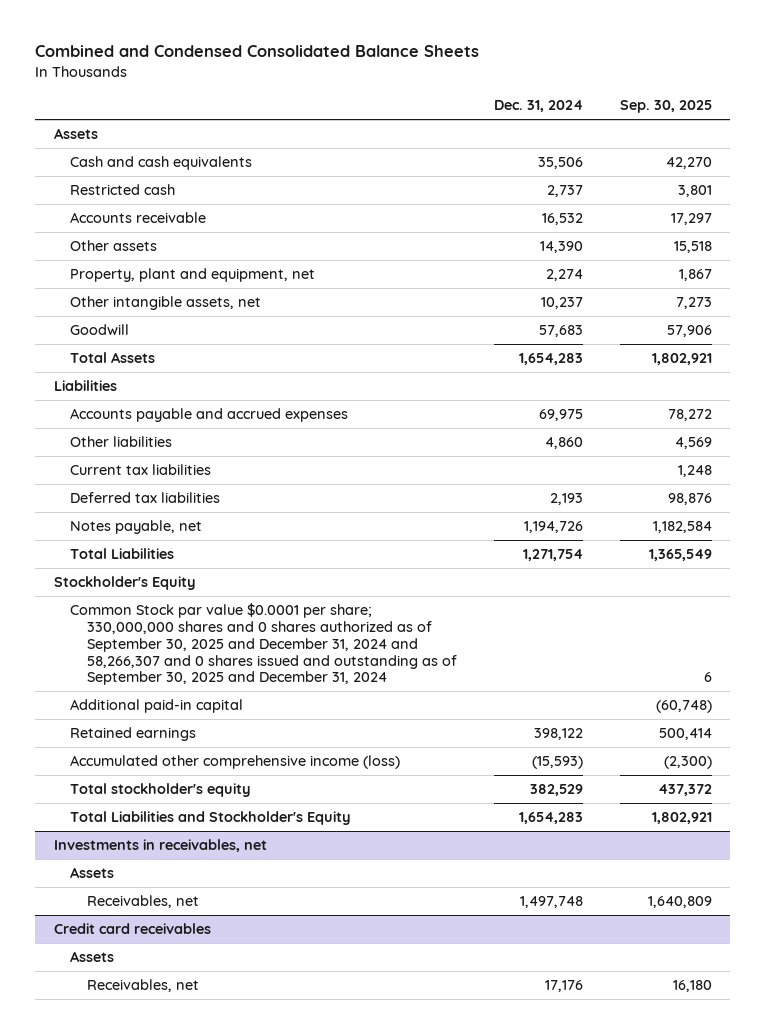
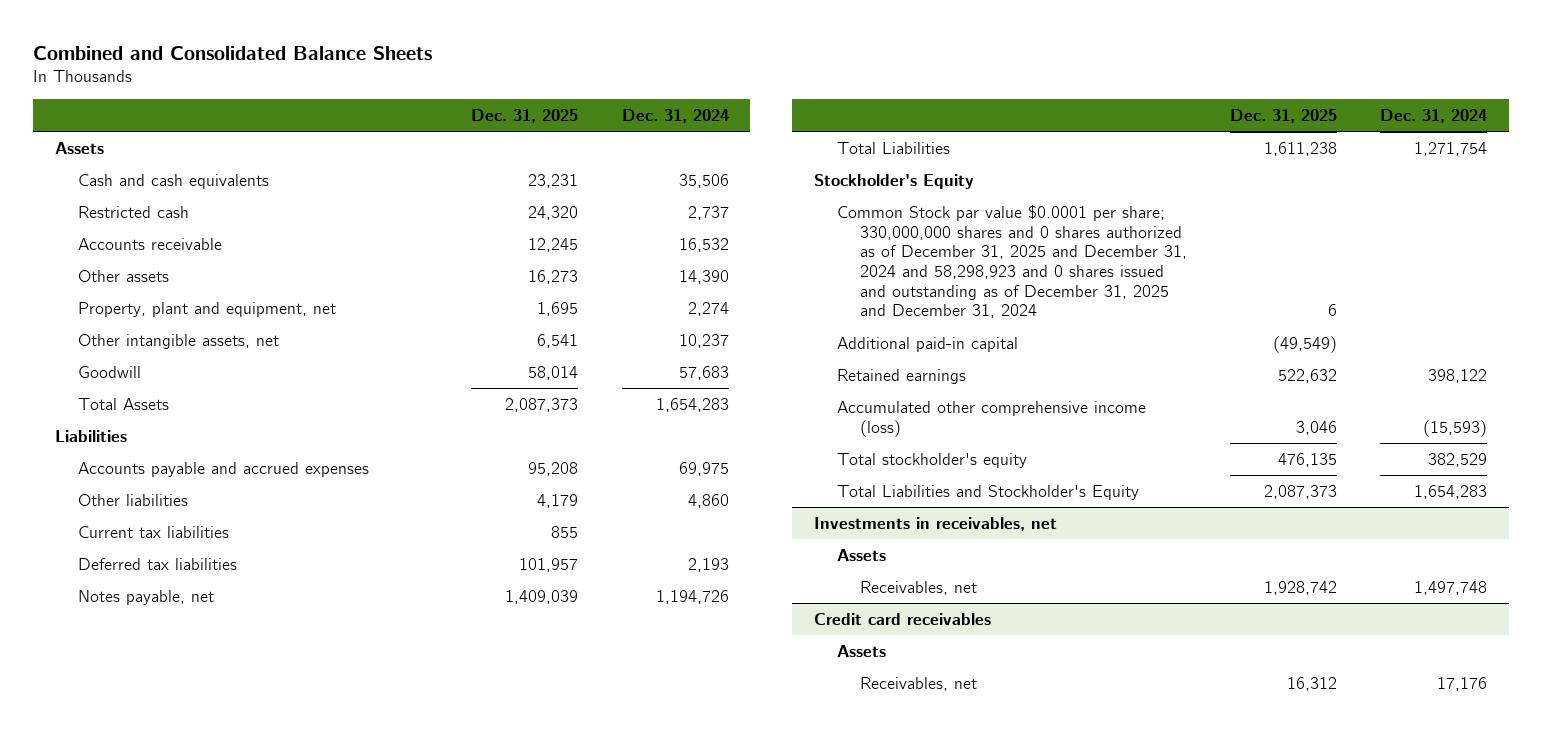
[35,45,480,58] Combined and Condensed Consolidated Balance Sheets -> [33,45,433,60] Combined and Consolidated Balance Sheets
[619,100,712,114] Sep. 30, 2025 -> none
none -> [471,109,579,124] Dec. 31, 2025
[70,603,457,686] Common Stock par value $0.0001 per share; 330,000,000 shares and 0 shares authorized as of September 30, 2025 and December 31, 2024 and 58,266,307 and 0 shares issued and outstanding as of September 30, 2025 and December 31, 2024 -> [837,204,1188,319] Common Stock par value $0.0001 per share; 330,000,000 shares and 0 shares authorized as of December 31, 2025 and December 31, 2024 and 58,298,923 and 0 shares issued and outstanding as of December 31, 2025 and December 31, 2024

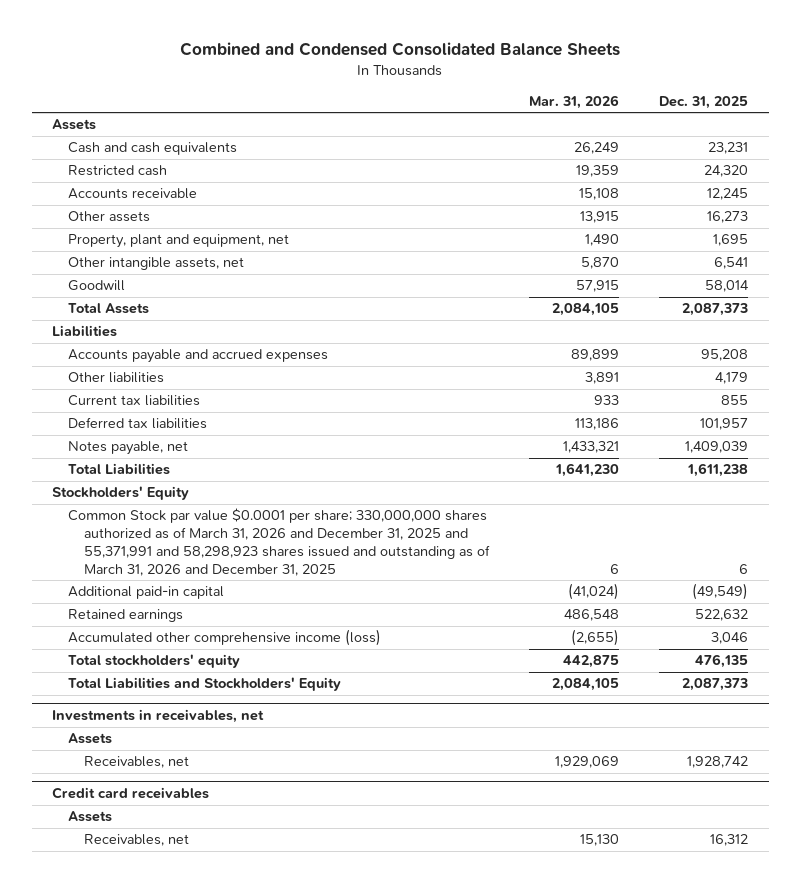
[33,45,433,60] Combined and Consolidated Balance Sheets -> [180,41,621,56] Combined and Condensed Consolidated Balance Sheets
[621,109,729,124] Dec. 31, 2024 -> none
none -> [528,95,619,110] Mar. 31, 2026
[813,173,974,189] Stockholder's Equity -> [52,486,190,501] Stockholders' Equity
[837,204,1188,319] Common Stock par value $0.0001 per share; 330,000,000 shares and 0 shares authorized as of December 31, 2025 and December 31, 2024 and 58,298,923 and 0 shares issued and outstanding as of December 31, 2025 and December 31, 2024 -> [67,508,490,576] Common Stock par value $0.0001 per share; 330,000,000 shares authorized as of March 31, 2026 and December 31, 2025 and 55,371,991 and 58,298,923 shares issued and outstanding as of March 31, 2026 and December 31, 2025
[837,452,1028,468] Total stockholder's equity -> [67,654,240,669] Total stockholders' equity
[837,484,1140,500] Total Liabilities and Stockholder's Equity -> [67,677,341,692] Total Liabilities and Stockholders' Equity

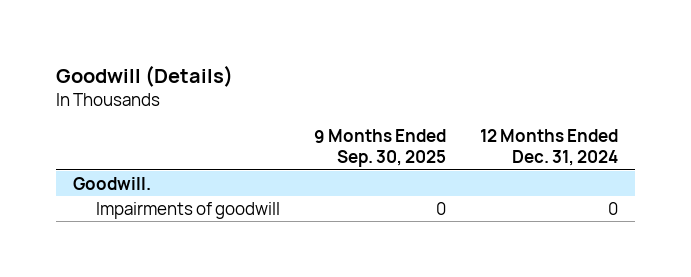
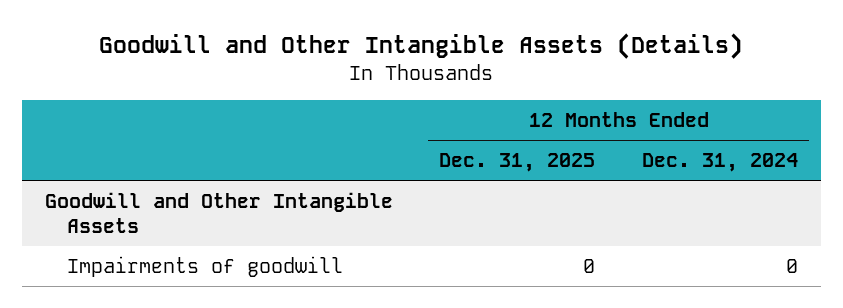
[56,64,234,87] Goodwill (Details) -> [99,32,744,59] Goodwill and Other Intangible Assets (Details)
[314,129,447,168] 9 Months Ended Sep. 30, 2025 -> none
none -> [439,153,596,173] Dec. 31, 2025
[73,176,152,190] Goodwill. -> [45,192,394,234] Goodwill and Other Intangible Assets

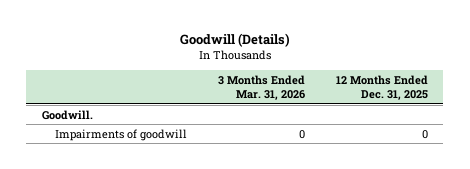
[99,32,744,59] Goodwill and Other Intangible Assets (Details) -> [179,32,290,47] Goodwill (Details)
[641,153,798,173] Dec. 31, 2024 -> none
none -> [217,74,305,101] 3 Months Ended Mar. 31, 2026
[45,192,394,234] Goodwill and Other Intangible Assets -> [41,109,93,120] Goodwill.

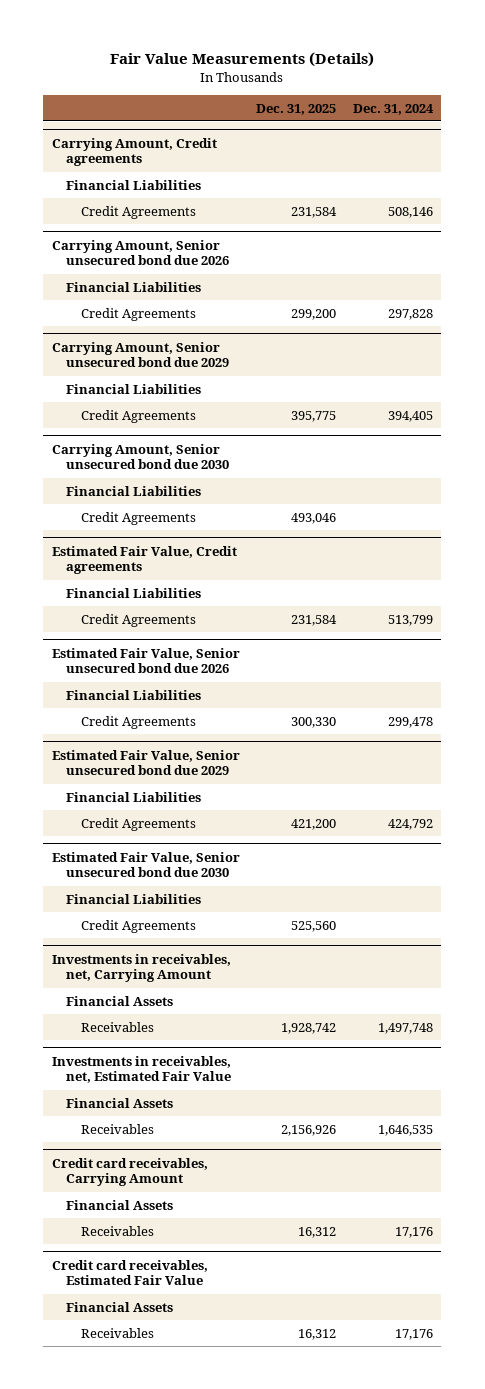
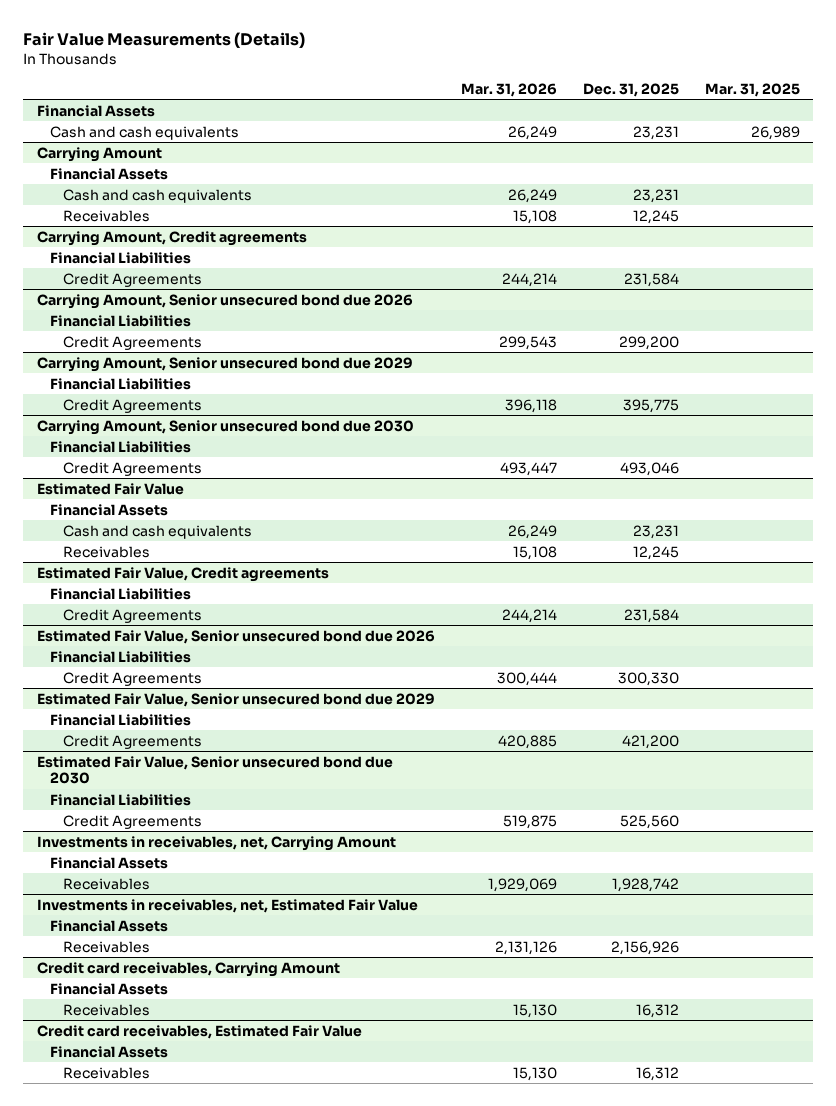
[353,103,435,115] Dec. 31, 2024 -> none
none -> [460,82,557,97] Mar. 31, 2026
none -> [704,82,800,97] Mar. 31, 2025
none -> [36,104,155,117] Financial Assets
none -> [49,125,239,140] Cash and cash equivalents
none -> [36,146,162,162] Carrying Amount
none -> [49,167,168,180] Financial Assets
none -> [63,188,253,203] Cash and cash equivalents
none -> [63,209,151,222] Receivables
none -> [36,482,184,495] Estimated Fair Value
none -> [49,503,168,516] Financial Assets
none -> [63,524,253,539] Cash and cash equivalents
none -> [63,545,151,558] Receivables

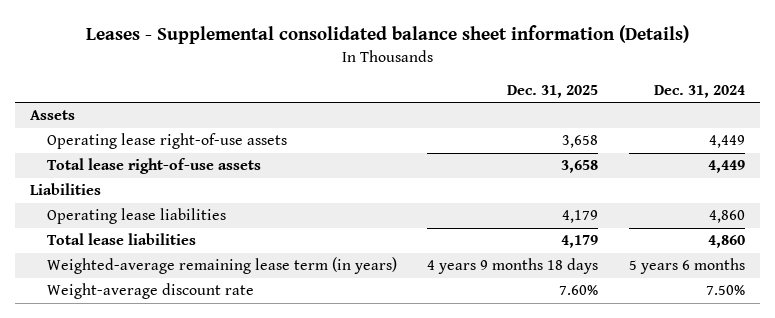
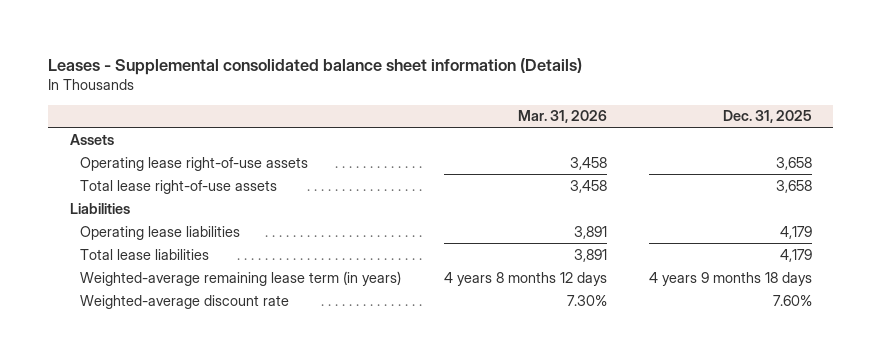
[653,84,745,98] Dec. 31, 2024 -> none
none -> [517,110,607,124] Mar. 31, 2026
[46,283,254,300] Weight-average discount rate -> [80,294,290,309] Weighted-average discount rate

